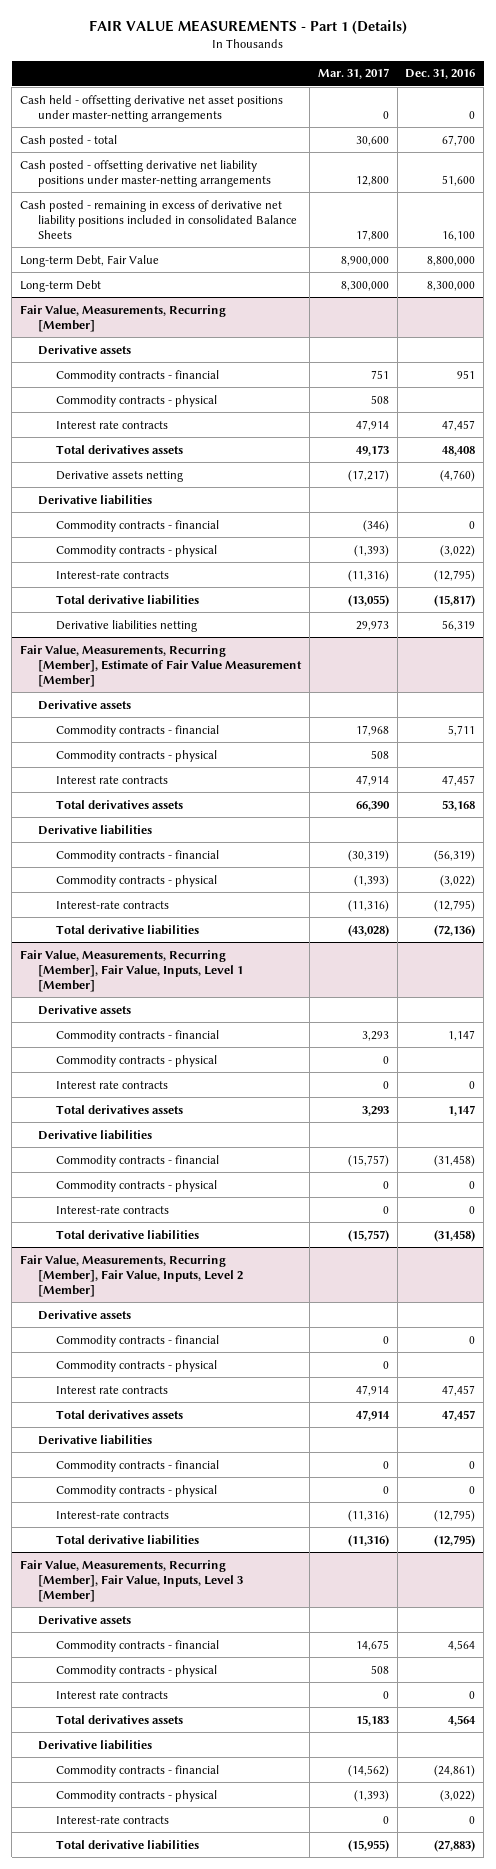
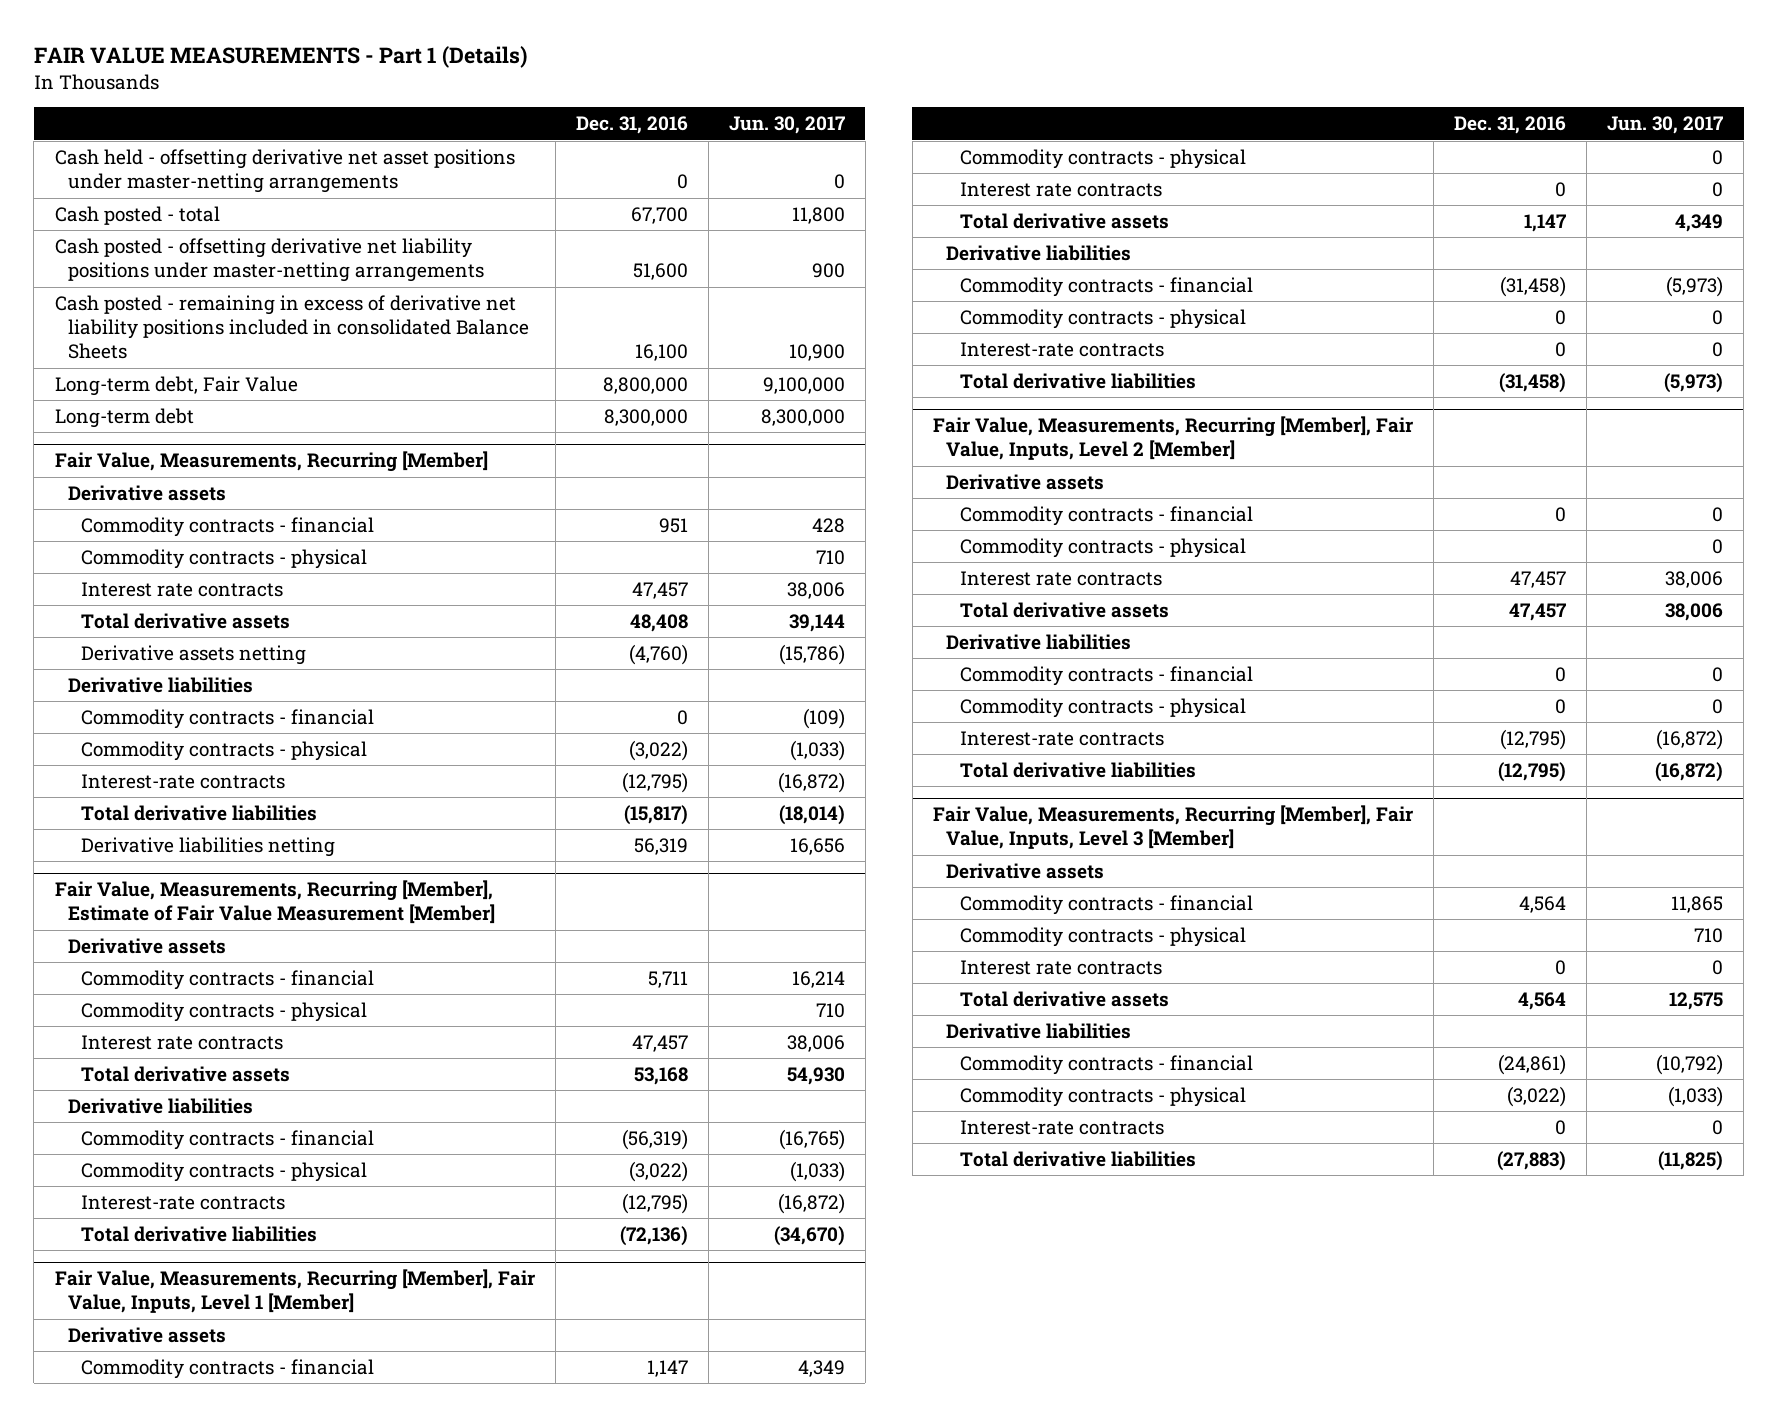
[317,68,389,80] Mar. 31, 2017 -> none
none -> [728,116,845,135] Jun. 30, 2017
[20,254,160,267] Long-term Debt, Fair Value -> [54,375,298,396] Long-term debt, Fair Value
[20,279,102,292] Long-term Debt -> [54,407,194,428] Long-term debt
[55,444,183,454] Total derivatives assets -> [81,612,291,629] Total derivative assets
[55,799,183,809] Total derivatives assets -> [81,1065,291,1082] Total derivative assets
[55,1104,183,1114] Total derivatives assets -> [959,212,1169,229] Total derivative assets
[55,1409,183,1419] Total derivatives assets -> [959,601,1169,618] Total derivative assets
[55,1714,183,1724] Total derivatives assets -> [959,990,1169,1007] Total derivative assets

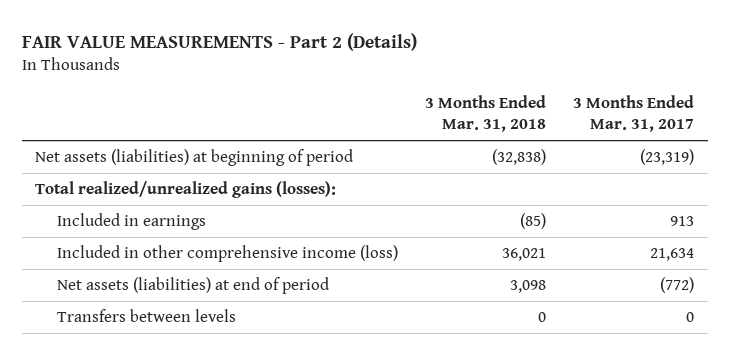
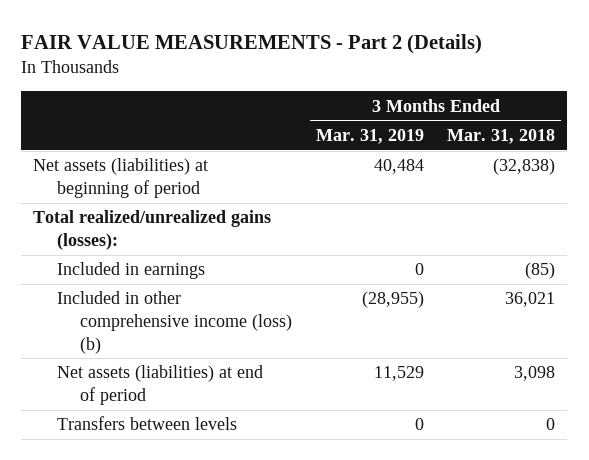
[573,95,695,133] 3 Months Ended Mar. 31, 2017 -> none
none -> [315,128,424,144] Mar. 31, 2019
[57,245,399,263] Included in other comprehensive income (loss) -> [56,291,293,354] Included in other comprehensive income (loss) (b)

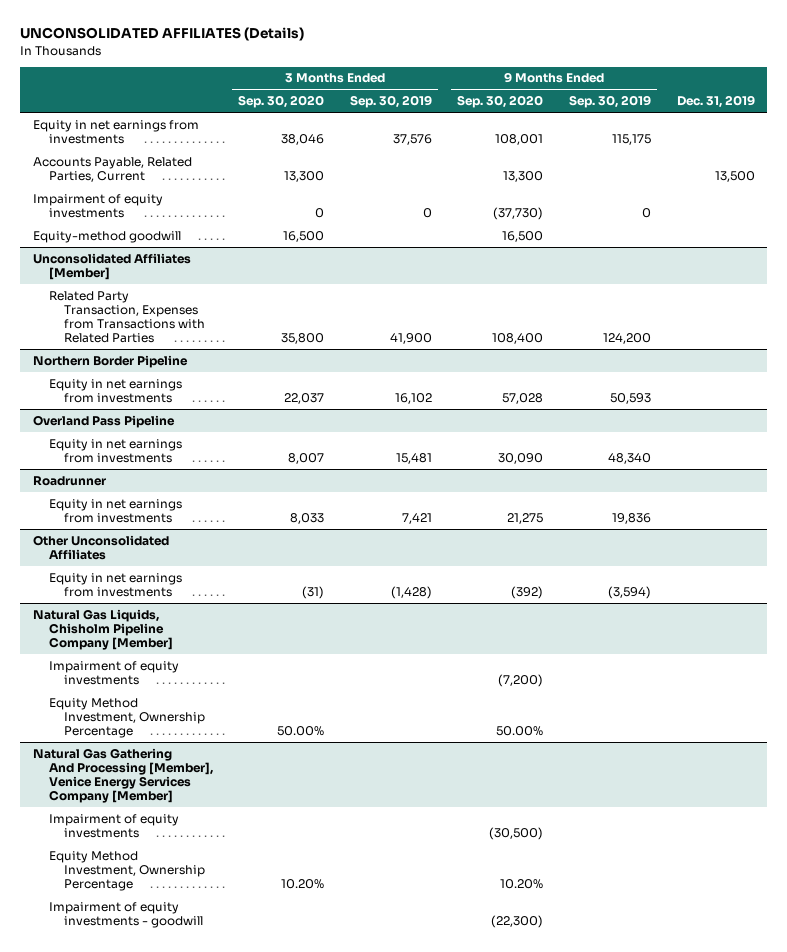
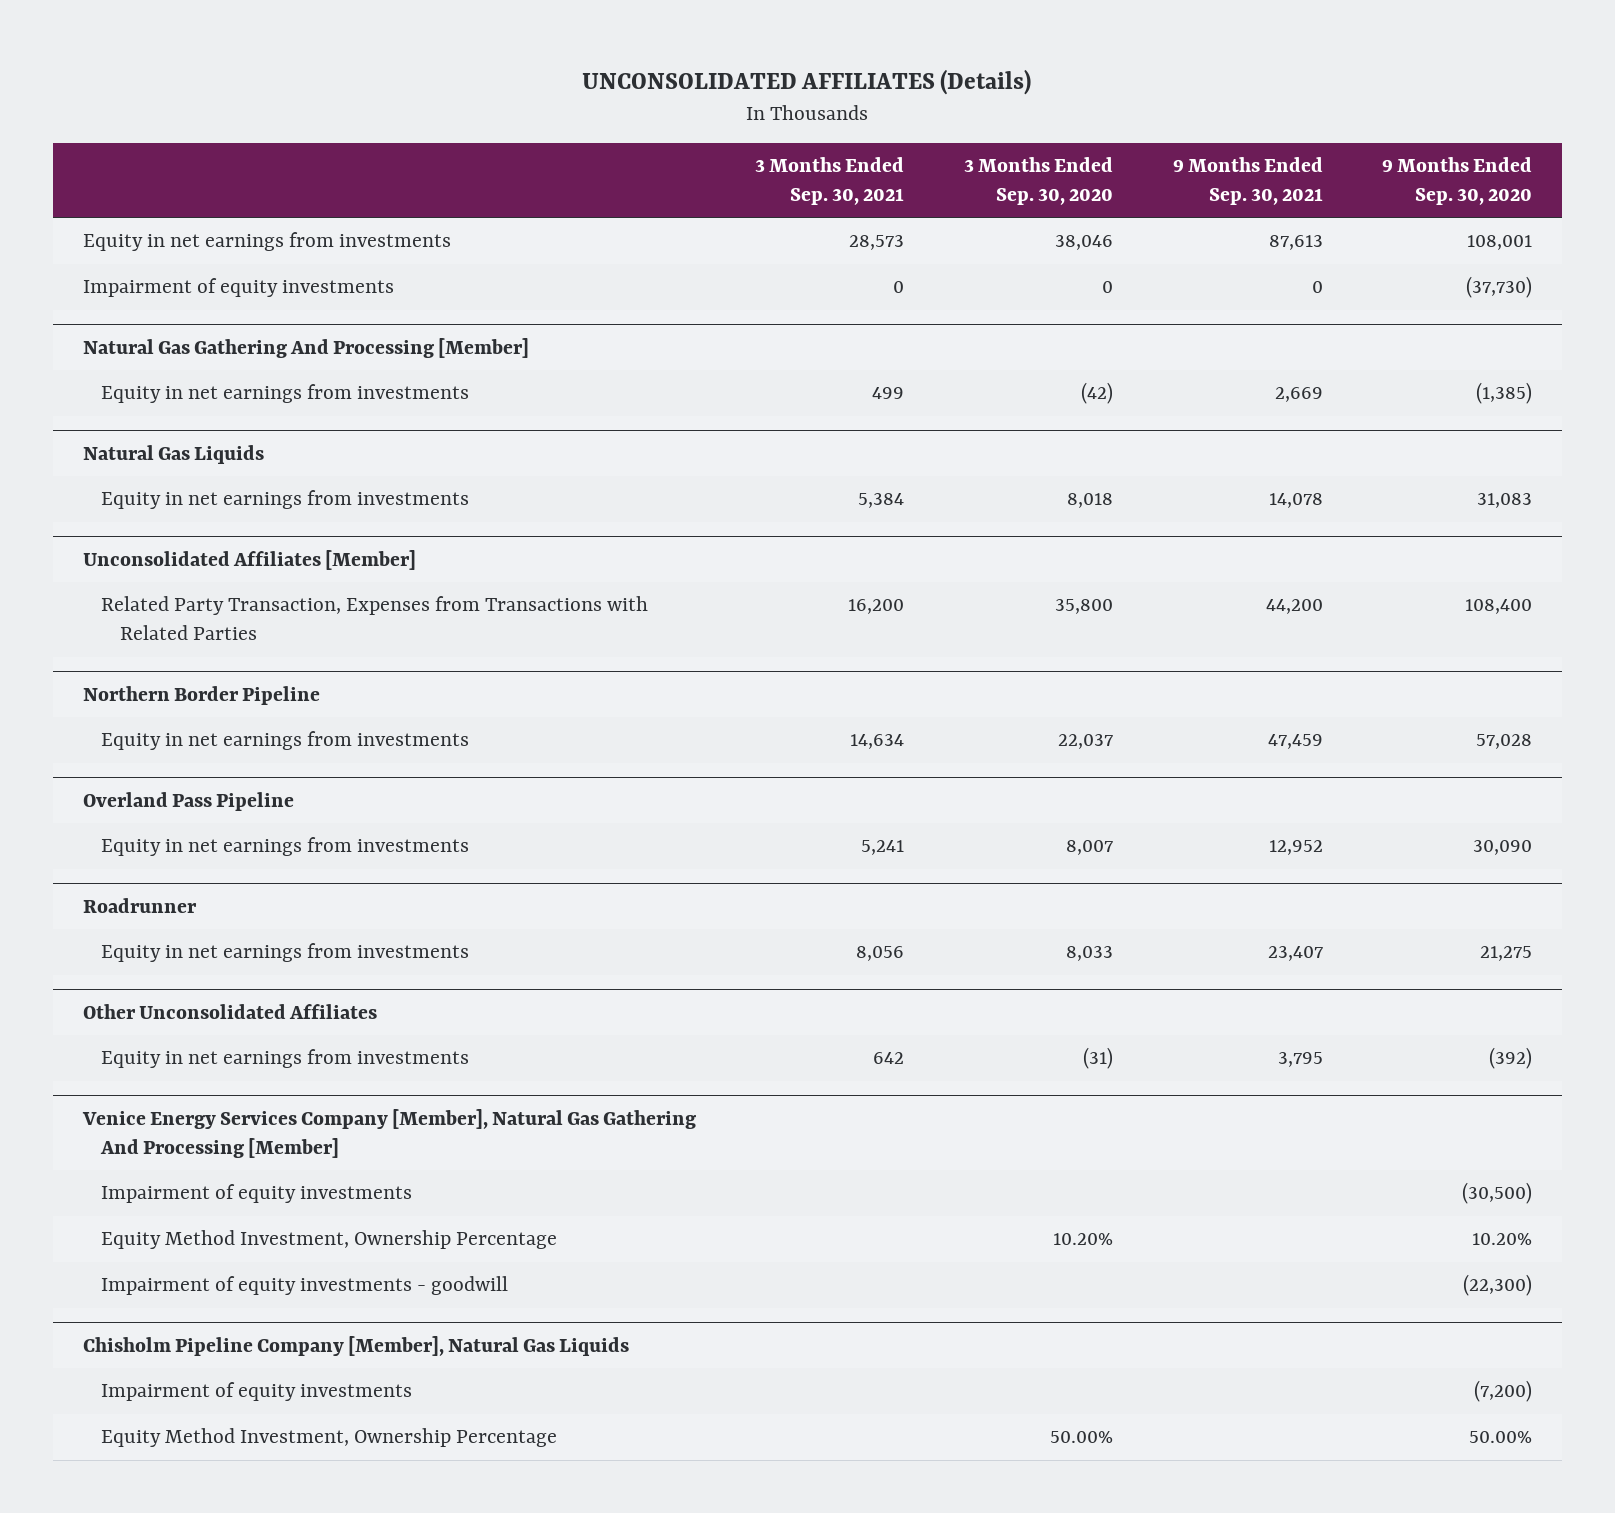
[349,95,432,109] Sep. 30, 2019 -> none
[568,95,651,109] Sep. 30, 2019 -> none
[676,95,755,109] Dec. 31, 2019 -> none
none -> [755,157,905,205] 3 Months Ended Sep. 30, 2021
none -> [1172,157,1323,205] 9 Months Ended Sep. 30, 2021
[32,156,192,182] Accounts Payable, Related Parties, Current -> none
[32,230,181,243] Equity-method goodwill -> none
none -> [82,337,529,358] Natural Gas Gathering And Processing [Member]
none -> [101,384,470,404] Equity in net earnings from investments
none -> [82,444,264,464] Natural Gas Liquids
none -> [101,490,470,510] Equity in net earnings from investments
[32,608,173,650] Natural Gas Liquids, Chisholm Pipeline Company [Member] -> none
[48,660,179,685] Impairment of equity investments -> none
[48,697,206,738] Equity Method Investment, Ownership Percentage -> none
[32,747,213,804] Natural Gas Gathering And Processing [Member], Venice Energy Services Company [Member] -> [81,1108,696,1158] Venice Energy Services Company [Member], Natural Gas Gathering And Processing [Member]
none -> [82,1335,629,1356] Chisholm Pipeline Company [Member], Natural Gas Liquids
none -> [101,1382,413,1402] Impairment of equity investments
none -> [101,1428,558,1448] Equity Method Investment, Ownership Percentage

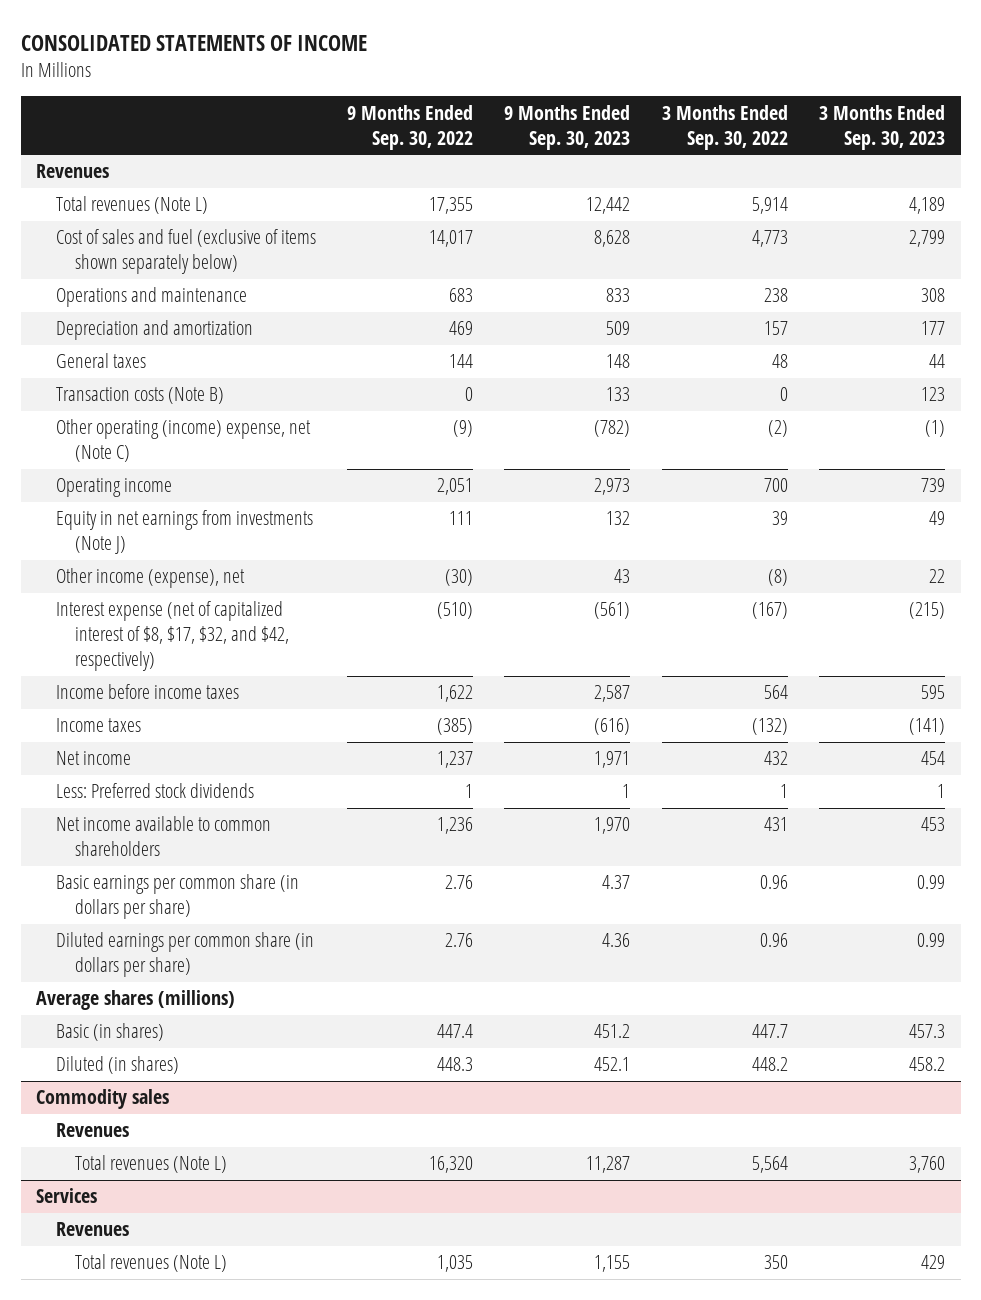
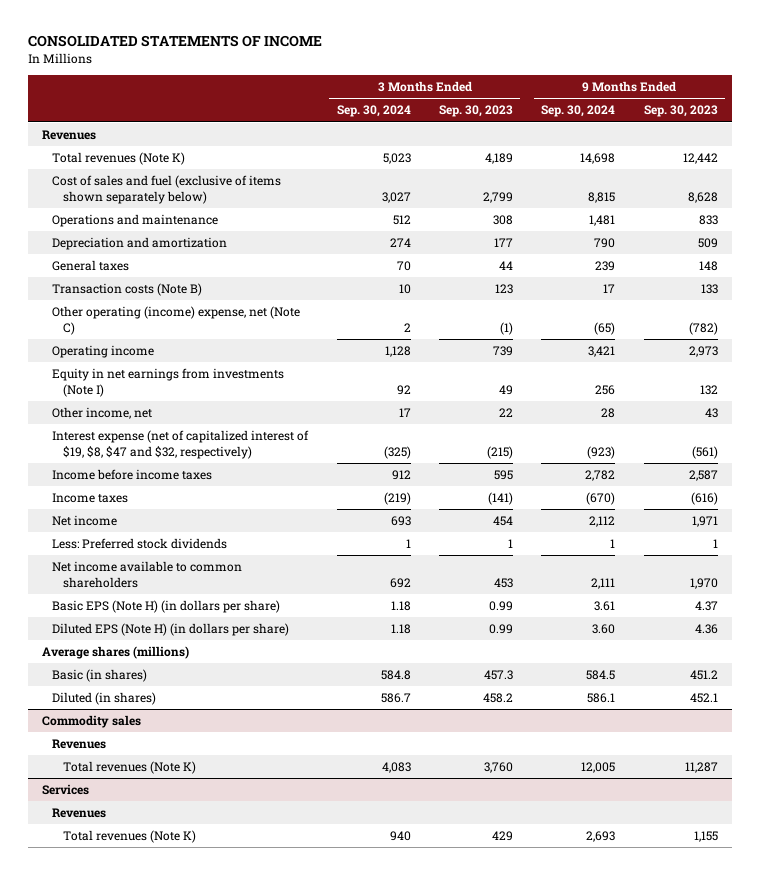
[347,104,474,150] 9 Months Ended Sep. 30, 2022 -> none
[661,104,788,150] 3 Months Ended Sep. 30, 2022 -> none
none -> [336,105,411,118] Sep. 30, 2024
none -> [541,105,616,118] Sep. 30, 2024
[55,196,208,215] Total revenues (Note L) -> [52,152,186,166] Total revenues (Note K)
[55,510,313,555] Equity in net earnings from investments (Note J) -> [52,368,285,397] Equity in net earnings from investments (Note I)
[55,568,245,589] Other income (expense), net -> [52,407,153,420] Other income, net
[55,601,290,672] Interest expense (net of capitalized interest of $8, $17, $32, and $42, respectively) -> [52,430,310,459] Interest expense (net of capitalized interest of $19, $8, $47 and $32, respectively)
[55,874,299,920] Basic earnings per common share (in dollars per share) -> [52,600,281,614] Basic EPS (Note H) (in dollars per share)
[55,932,314,978] Diluted earnings per common share (in dollars per share) -> [52,623,290,637] Diluted EPS (Note H) (in dollars per share)
[75,1155,228,1174] Total revenues (Note L) -> [62,761,196,775] Total revenues (Note K)
[75,1254,228,1273] Total revenues (Note L) -> [62,830,196,844] Total revenues (Note K)

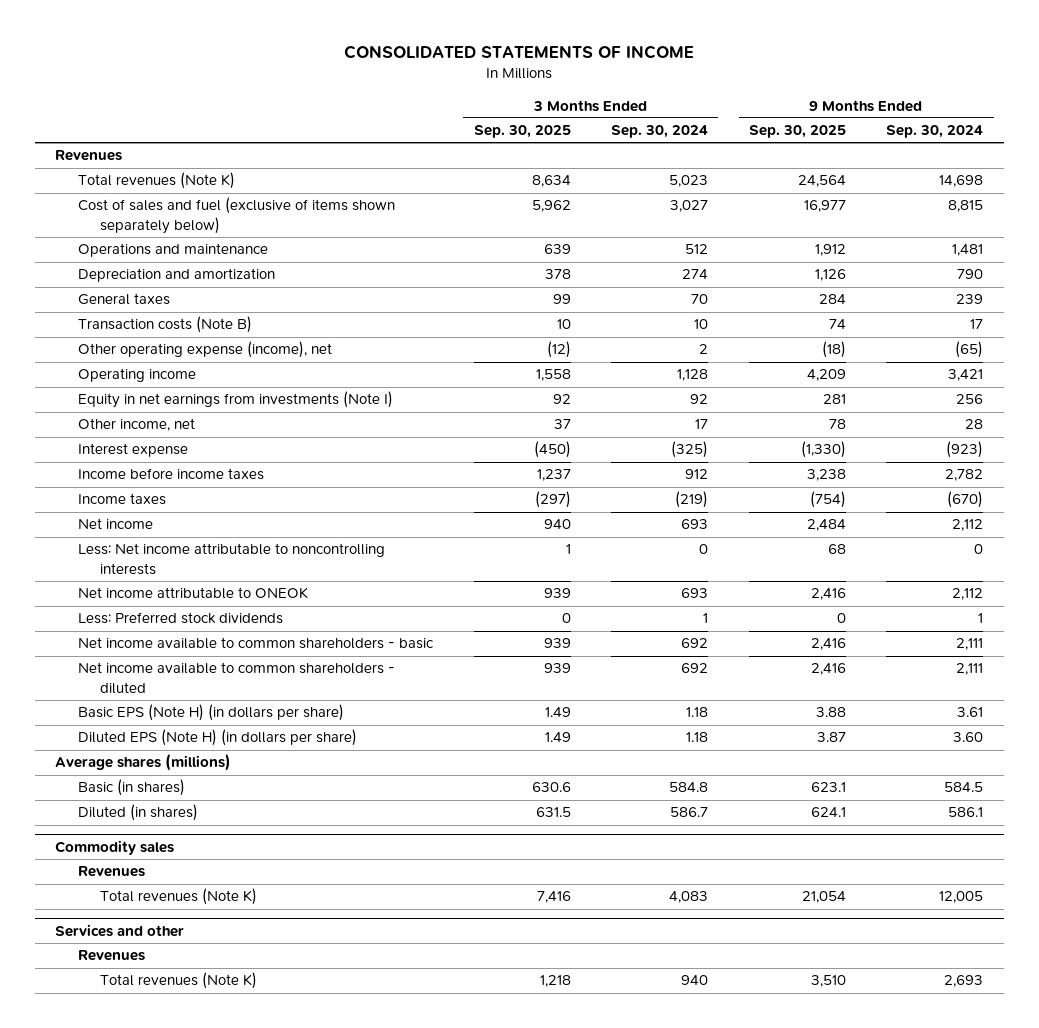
[438,105,513,118] Sep. 30, 2023 -> none
[643,105,718,118] Sep. 30, 2023 -> none
none -> [473,125,571,139] Sep. 30, 2025
none -> [748,125,846,139] Sep. 30, 2025
[52,306,301,335] Other operating (income) expense, net (Note C) -> [77,341,332,359] Other operating expense (income), net
[52,430,310,459] Interest expense (net of capitalized interest of $19, $8, $47 and $32, respectively) -> [77,443,188,458] Interest expense
none -> [77,543,385,575] Less: Net income attributable to noncontrolling interests
none -> [77,587,308,600] Net income attributable to ONEOK
[52,561,243,588] Net income available to common shareholders -> [77,637,434,650] Net income available to common shareholders - basic
none -> [77,662,395,694] Net income available to common shareholders - diluted
[41,784,89,796] Services -> [55,923,185,937] Services and other

